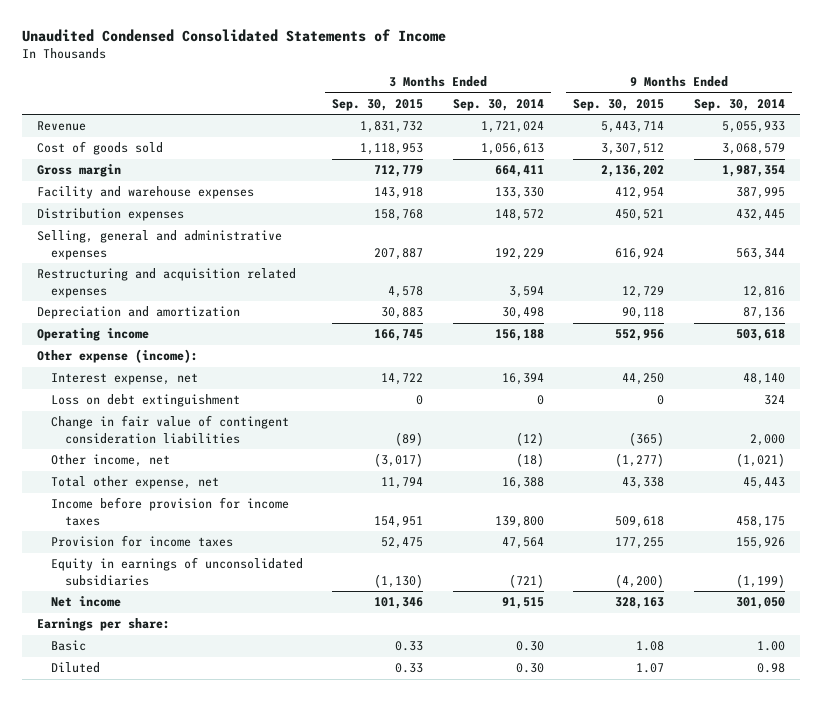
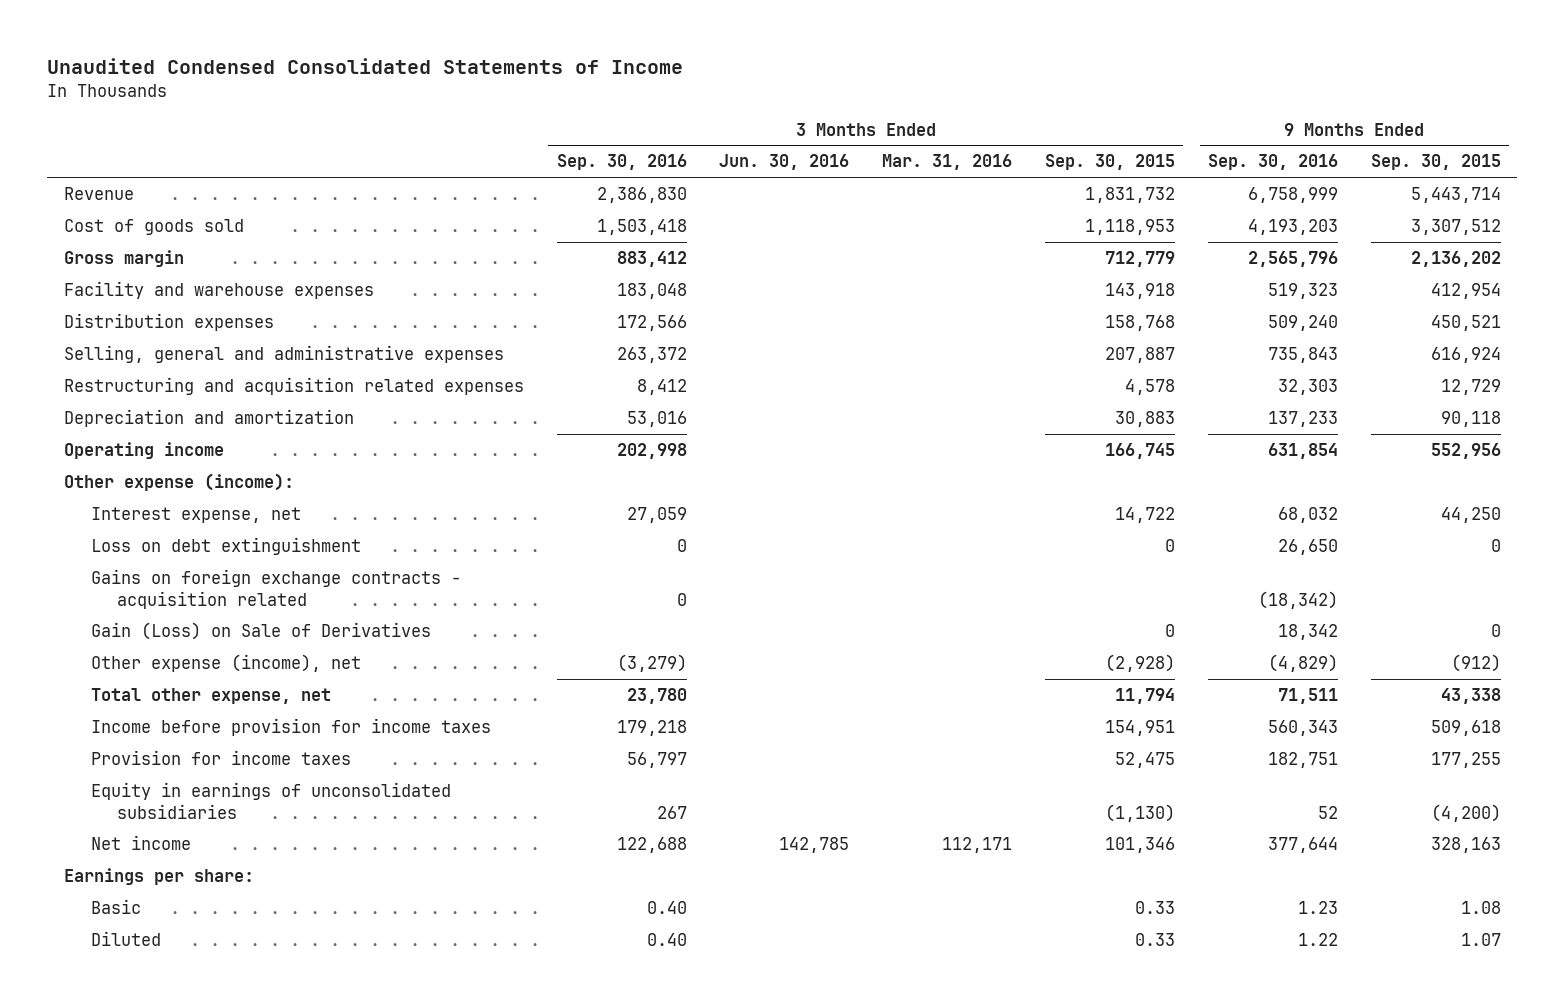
[452,98,544,111] Sep. 30, 2014 -> none
[693,98,785,111] Sep. 30, 2014 -> none
none -> [556,154,687,171] Sep. 30, 2016
none -> [719,154,850,171] Jun. 30, 2016
none -> [882,154,1013,171] Mar. 31, 2016
none -> [1207,154,1338,171] Sep. 30, 2016
[50,415,289,444] Change in fair value of contingent consideration liabilities -> none
none -> [90,569,461,609] Gains on foreign exchange contracts - acquisition related
none -> [90,622,431,641] Gain (Loss) on Sale of Derivatives
[50,454,170,468] Other income, net -> [90,654,361,673] Other expense (income), net
[374,453,424,468] (3,017) -> [1105,654,1176,673] (2,928)
[615,453,665,468] (1,277) -> [1450,654,1501,673] (912)

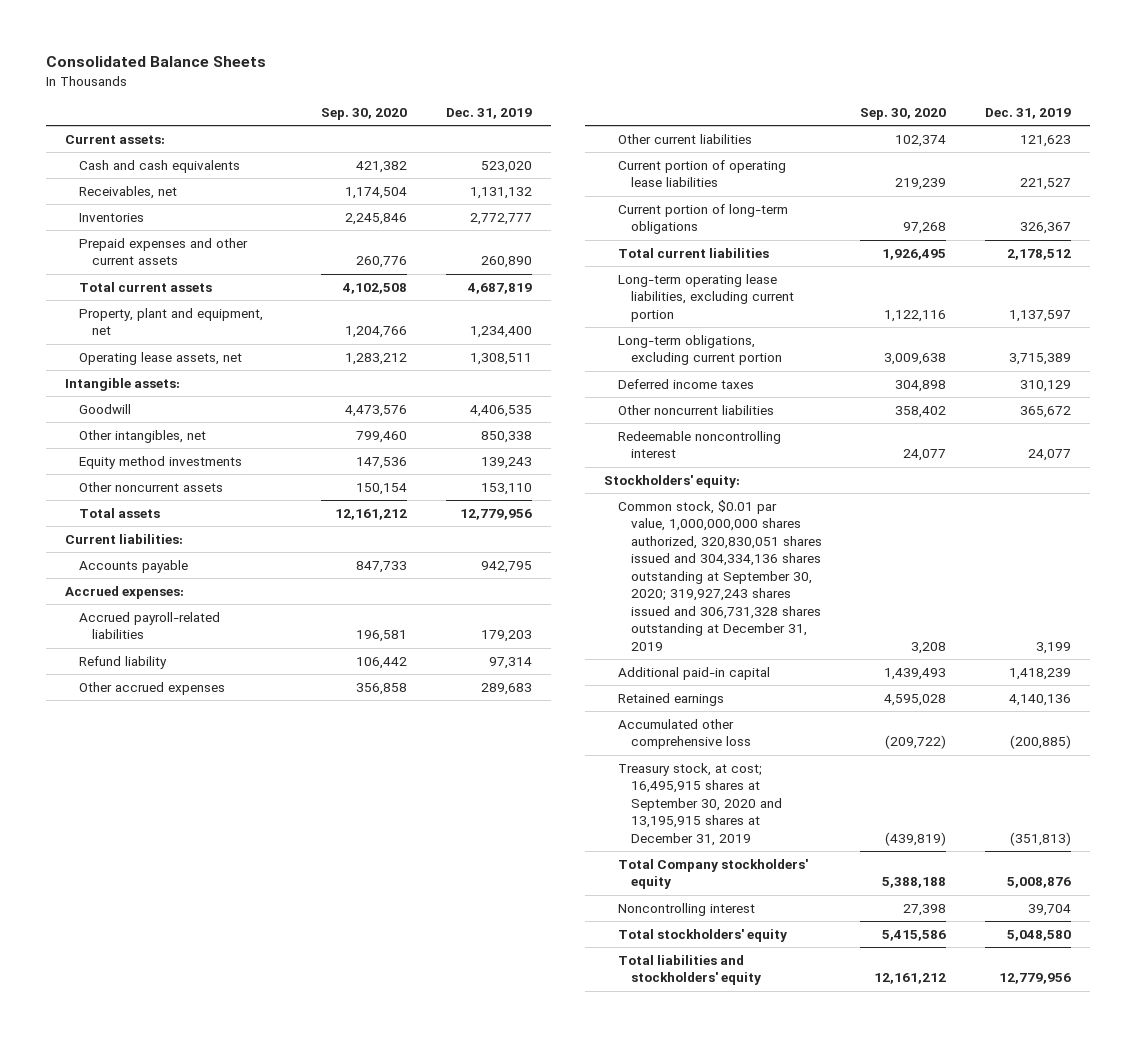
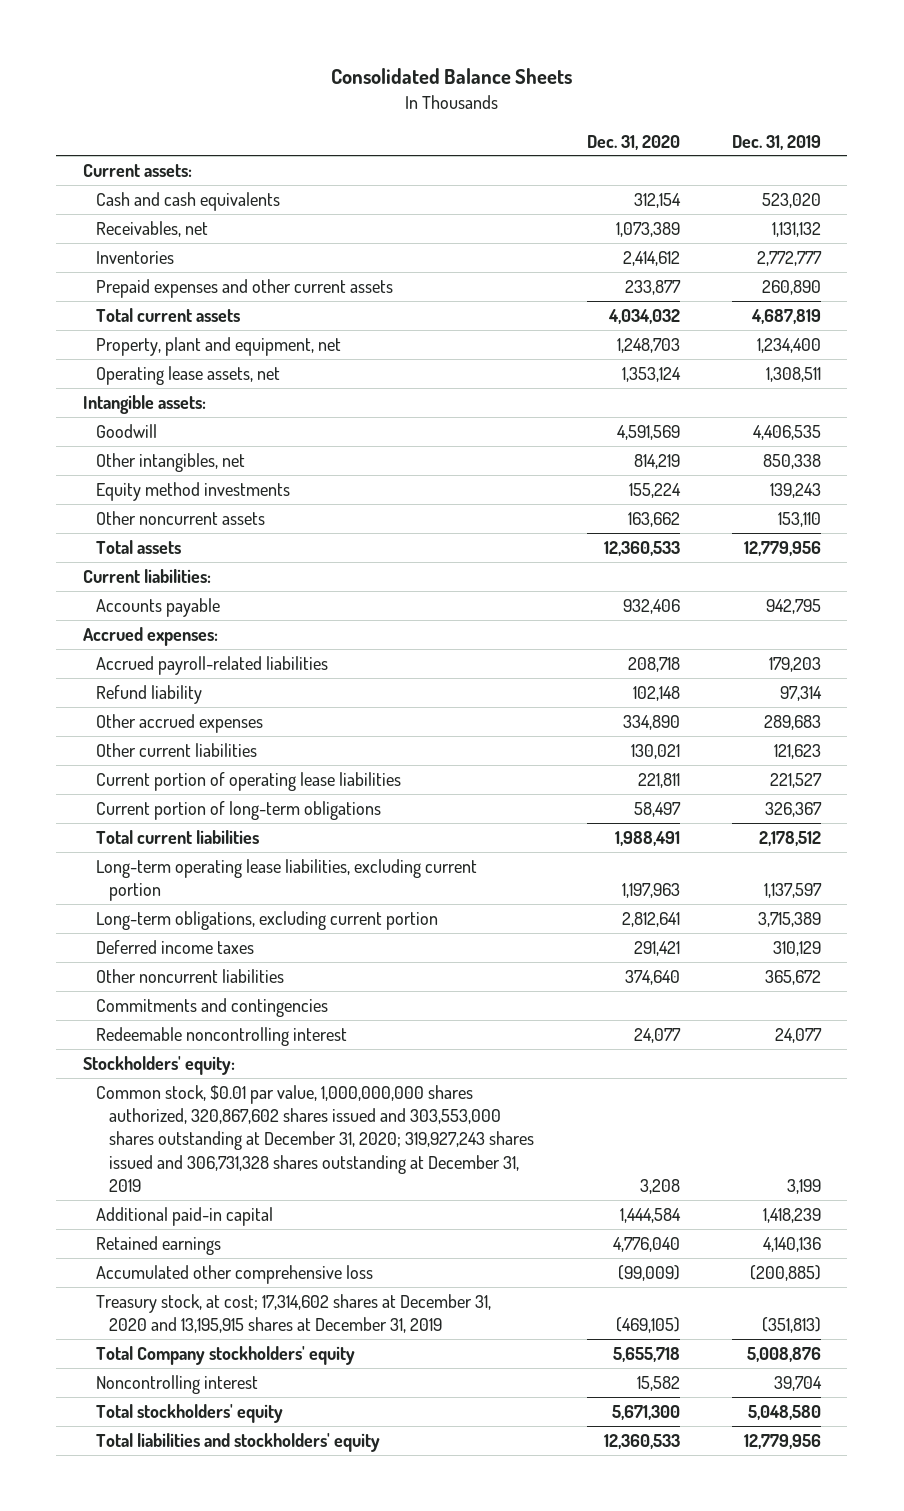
[321,107,408,120] Sep. 30, 2020 -> none
none -> [586,134,680,150] Dec. 31, 2020
none -> [95,997,328,1017] Commitments and contingencies
[617,499,822,651] Common stock, $0.01 par value, 1,000,000,000 shares authorized, 320,830,051 shares issued and 304,334,136 shares outstanding at September 30, 2020; 319,927,243 shares issued and 306,731,328 shares outstanding at December 31, 2019 -> [95,1084,535,1192] Common stock, $0.01 par value, 1,000,000,000 shares authorized, 320,867,602 shares issued and 303,553,000 shares outstanding at December 31, 2020; 319,927,243 shares issued and 306,731,328 shares outstanding at December 31, 2019
[617,762,782,846] Treasury stock, at cost; 16,495,915 shares at September 30, 2020 and 13,195,915 shares at December 31, 2019 -> [95,1293,491,1334] Treasury stock, at cost; 17,314,602 shares at December 31, 2020 and 13,195,915 shares at December 31, 2019

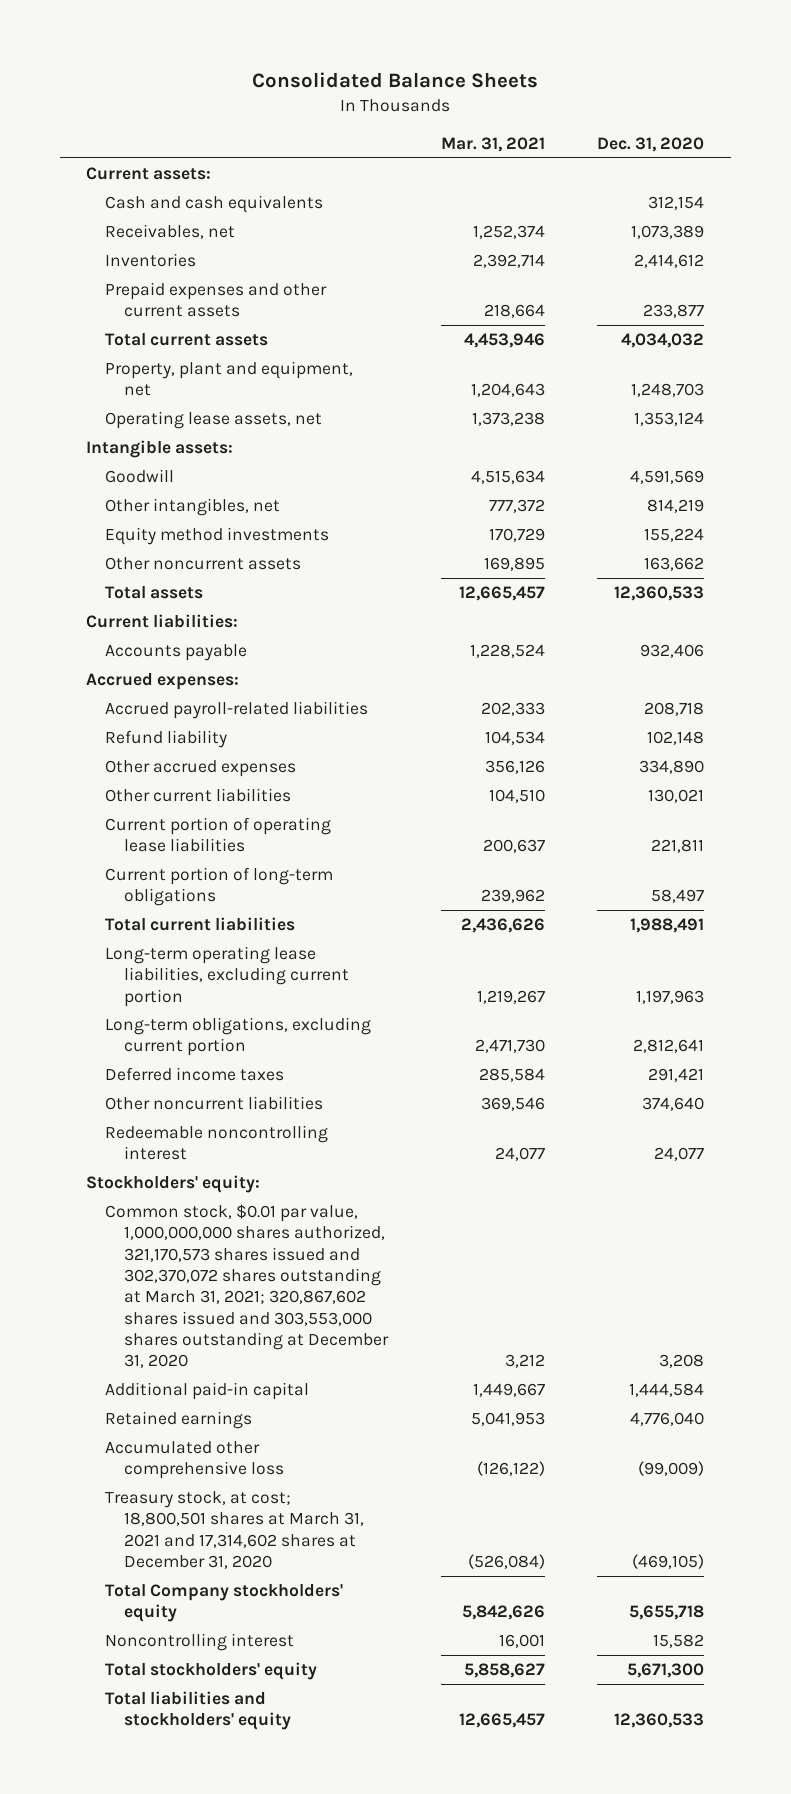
[732,134,822,150] Dec. 31, 2019 -> none
none -> [440,136,545,152] Mar. 31, 2021
[95,997,328,1017] Commitments and contingencies -> none
[95,1084,535,1192] Common stock, $0.01 par value, 1,000,000,000 shares authorized, 320,867,602 shares issued and 303,553,000 shares outstanding at December 31, 2020; 319,927,243 shares issued and 306,731,328 shares outstanding at December 31, 2019 -> [104,1203,389,1369] Common stock, $0.01 par value, 1,000,000,000 shares authorized, 321,170,573 shares issued and 302,370,072 shares outstanding at March 31, 2021; 320,867,602 shares issued and 303,553,000 shares outstanding at December 31, 2020
[95,1293,491,1334] Treasury stock, at cost; 17,314,602 shares at December 31, 2020 and 13,195,915 shares at December 31, 2019 -> [104,1490,364,1569] Treasury stock, at cost; 18,800,501 shares at March 31, 2021 and 17,314,602 shares at December 31, 2020

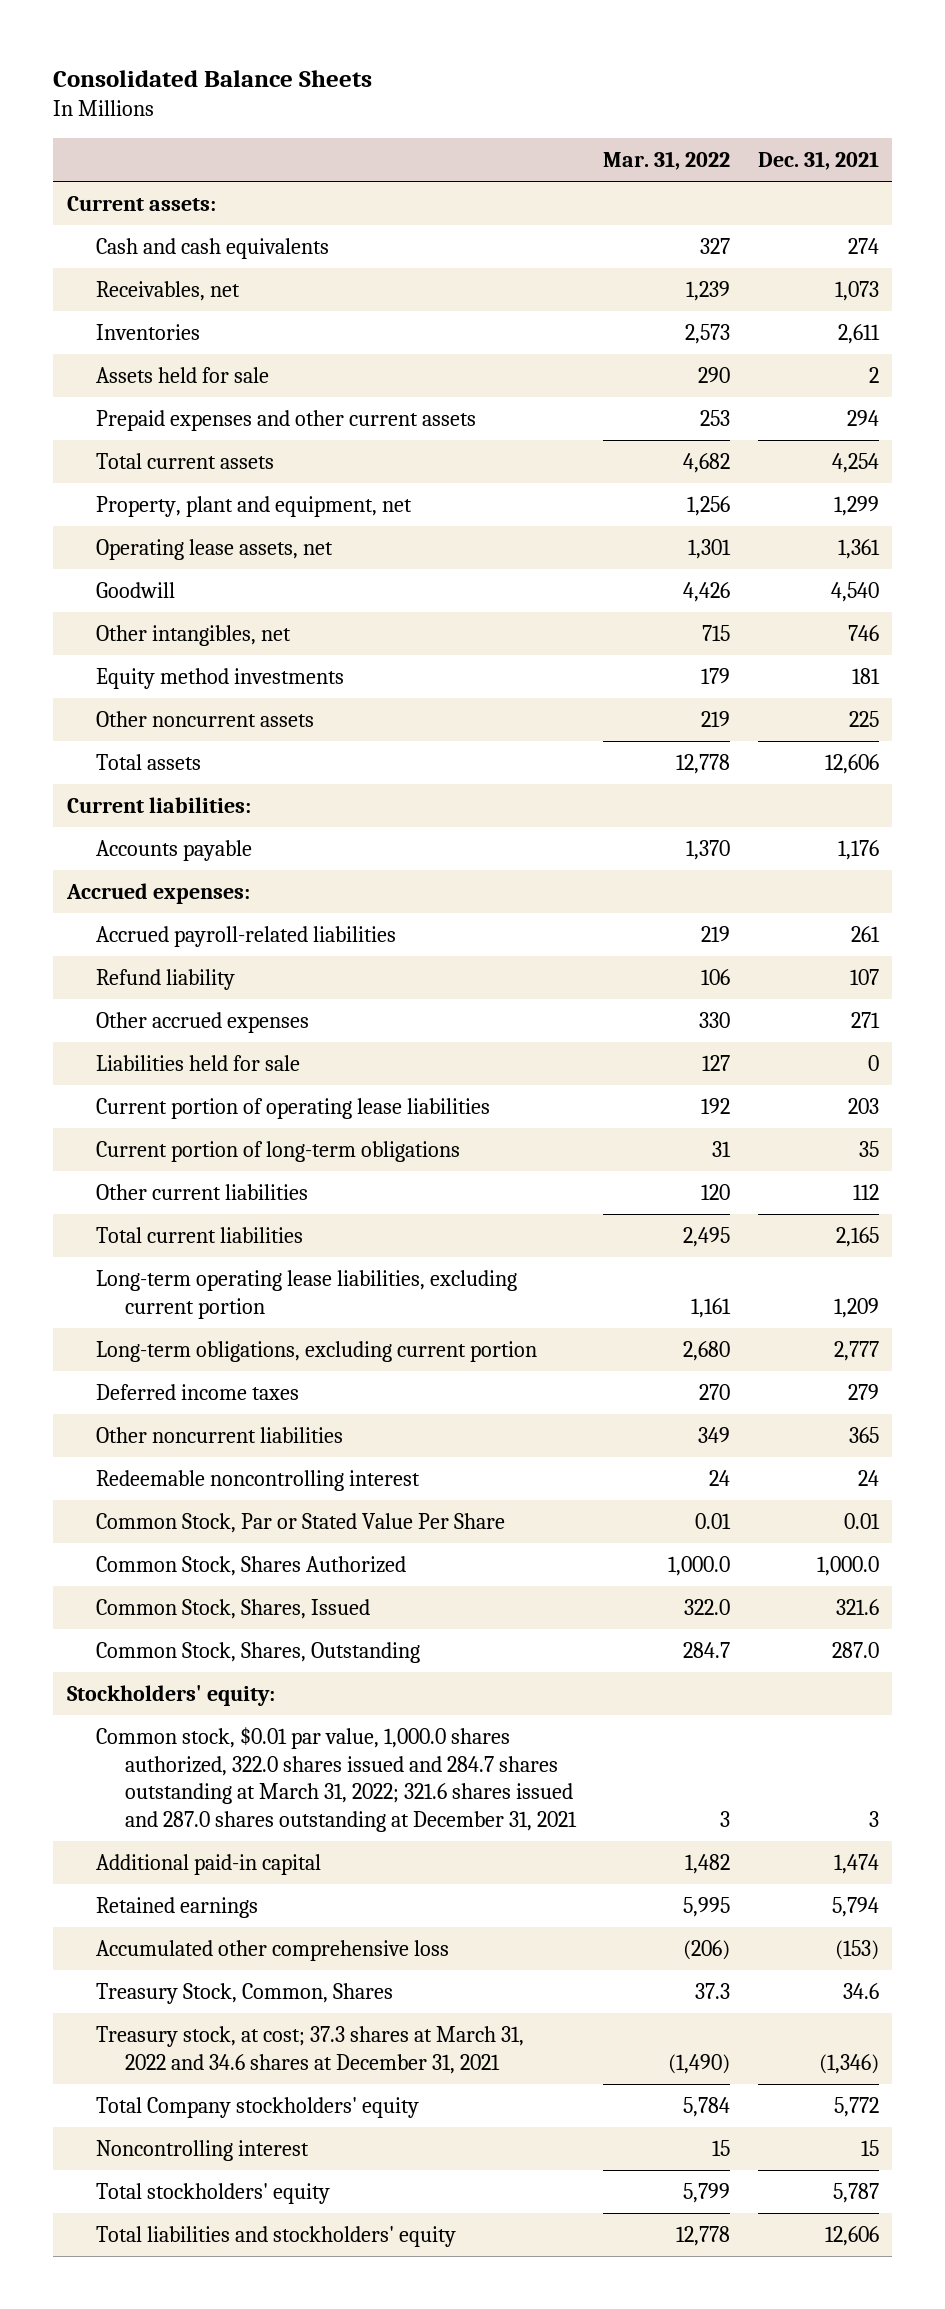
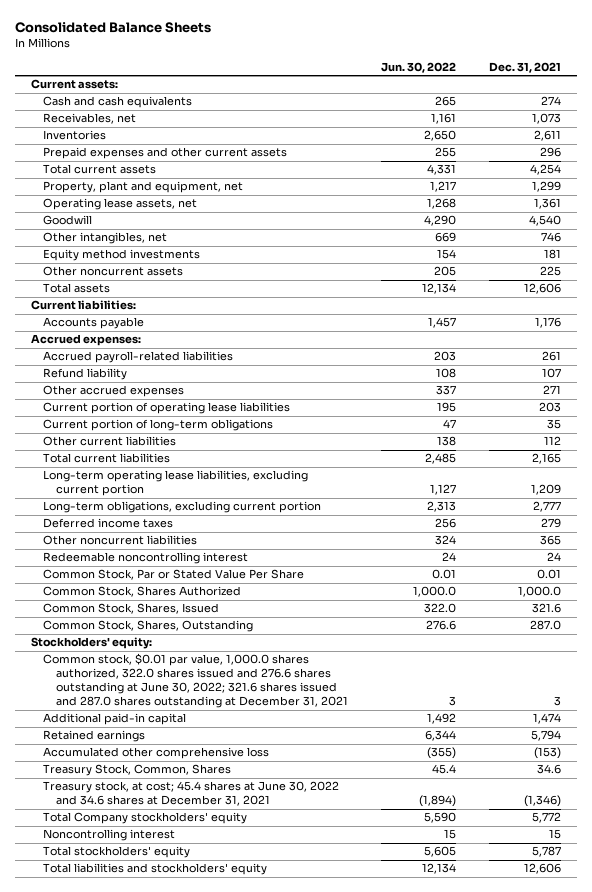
[603,150,731,170] Mar. 31, 2022 -> none
none -> [380,61,456,73] Jun. 30, 2022
[95,367,269,384] Assets held for sale -> none
[846,410,879,427] 294 -> [539,147,561,158] 296
[95,1055,300,1072] Liabilities held for sale -> none
[95,1727,577,1833] Common stock, $0.01 par value, 1,000.0 shares authorized, 322.0 shares issued and 284.7 shares outstanding at March 31, 2022; 321.6 shares issued and 287.0 shares outstanding at December 31, 2021 -> [43,653,348,709] Common stock, $0.01 par value, 1,000.0 shares authorized, 322.0 shares issued and 276.6 shares outstanding at June 30, 2022; 321.6 shares issued and 287.0 shares outstanding at December 31, 2021
[95,2026,524,2074] Treasury stock, at cost; 37.3 shares at March 31, 2022 and 34.6 shares at December 31, 2021 -> [43,781,340,807] Treasury stock, at cost; 45.4 shares at June 30, 2022 and 34.6 shares at December 31, 2021

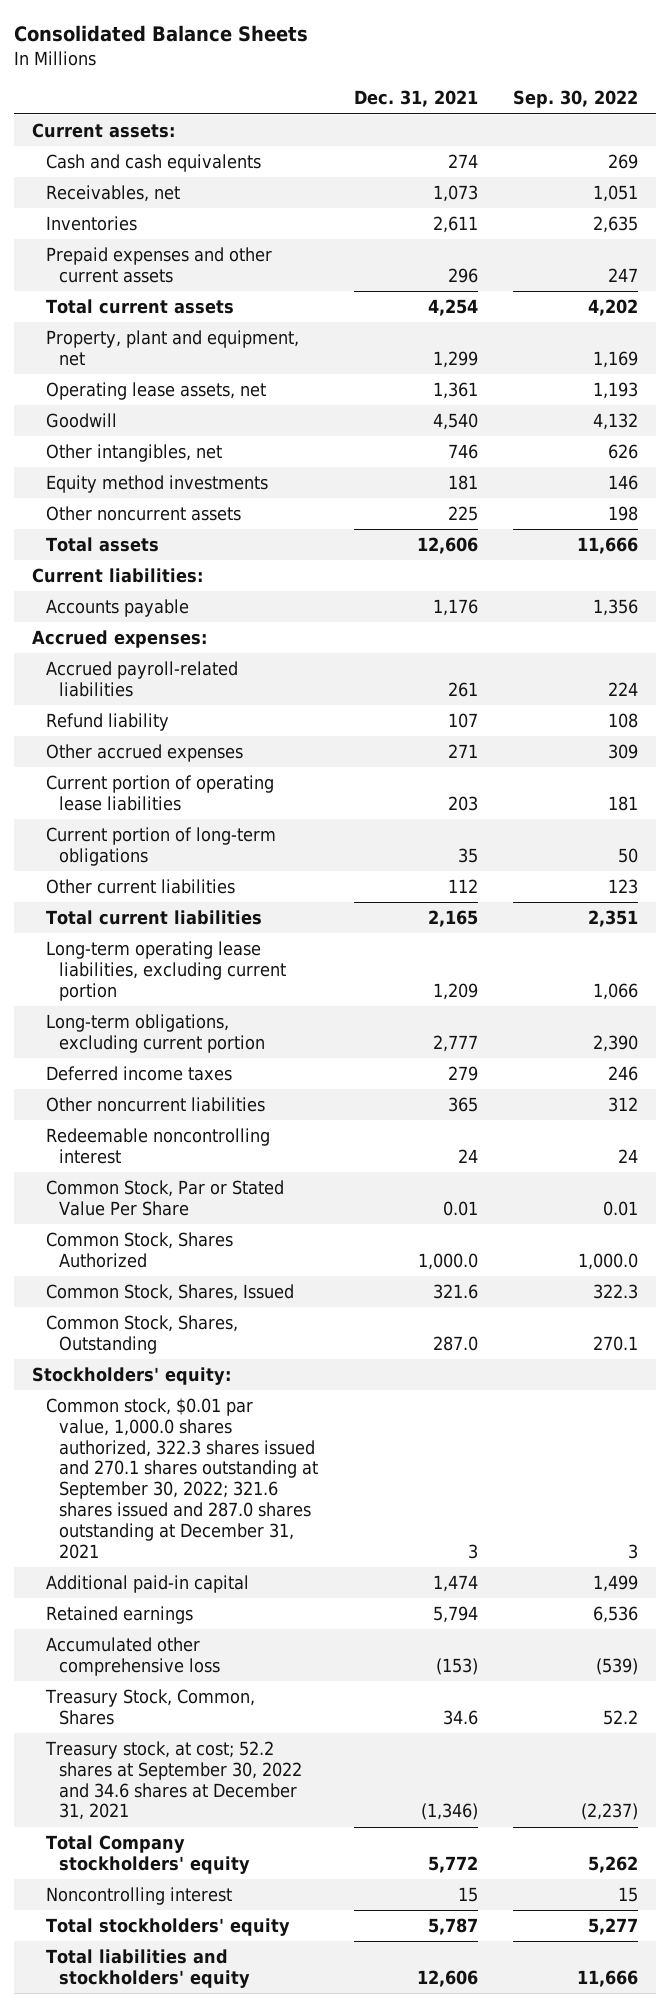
[380,61,456,73] Jun. 30, 2022 -> none
none -> [513,90,639,109] Sep. 30, 2022
[43,653,348,709] Common stock, $0.01 par value, 1,000.0 shares authorized, 322.0 shares issued and 276.6 shares outstanding at June 30, 2022; 321.6 shares issued and 287.0 shares outstanding at December 31, 2021 -> [45,1398,318,1559] Common stock, $0.01 par value, 1,000.0 shares authorized, 322.3 shares issued and 270.1 shares outstanding at September 30, 2022; 321.6 shares issued and 287.0 shares outstanding at December 31, 2021
[43,781,340,807] Treasury stock, at cost; 45.4 shares at June 30, 2022 and 34.6 shares at December 31, 2021 -> [44,1741,302,1821] Treasury stock, at cost; 52.2 shares at September 30, 2022 and 34.6 shares at December 31, 2021

